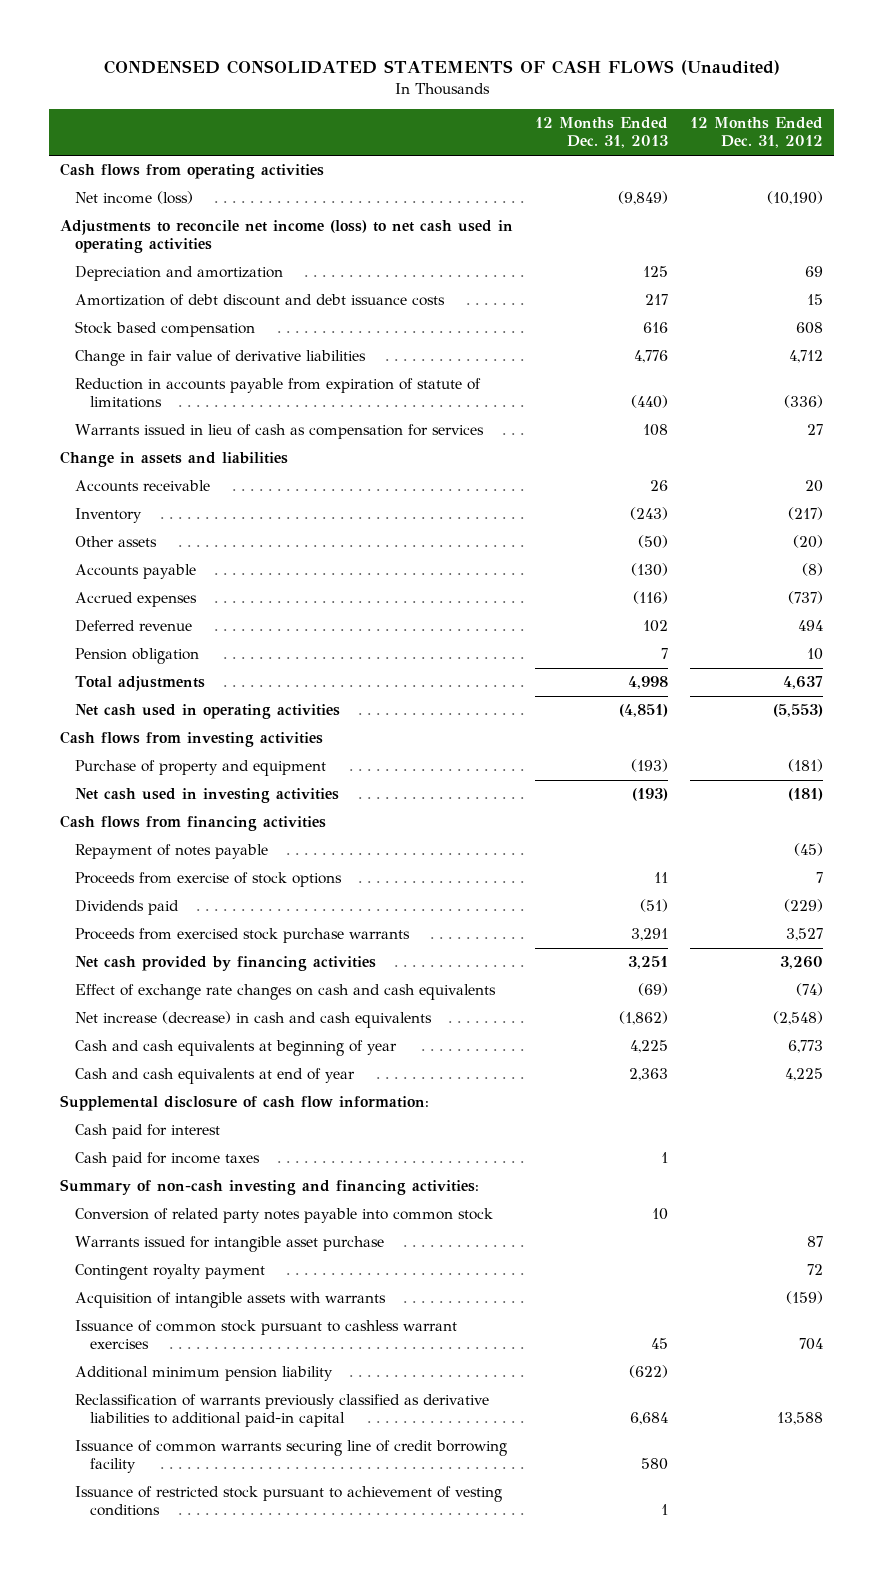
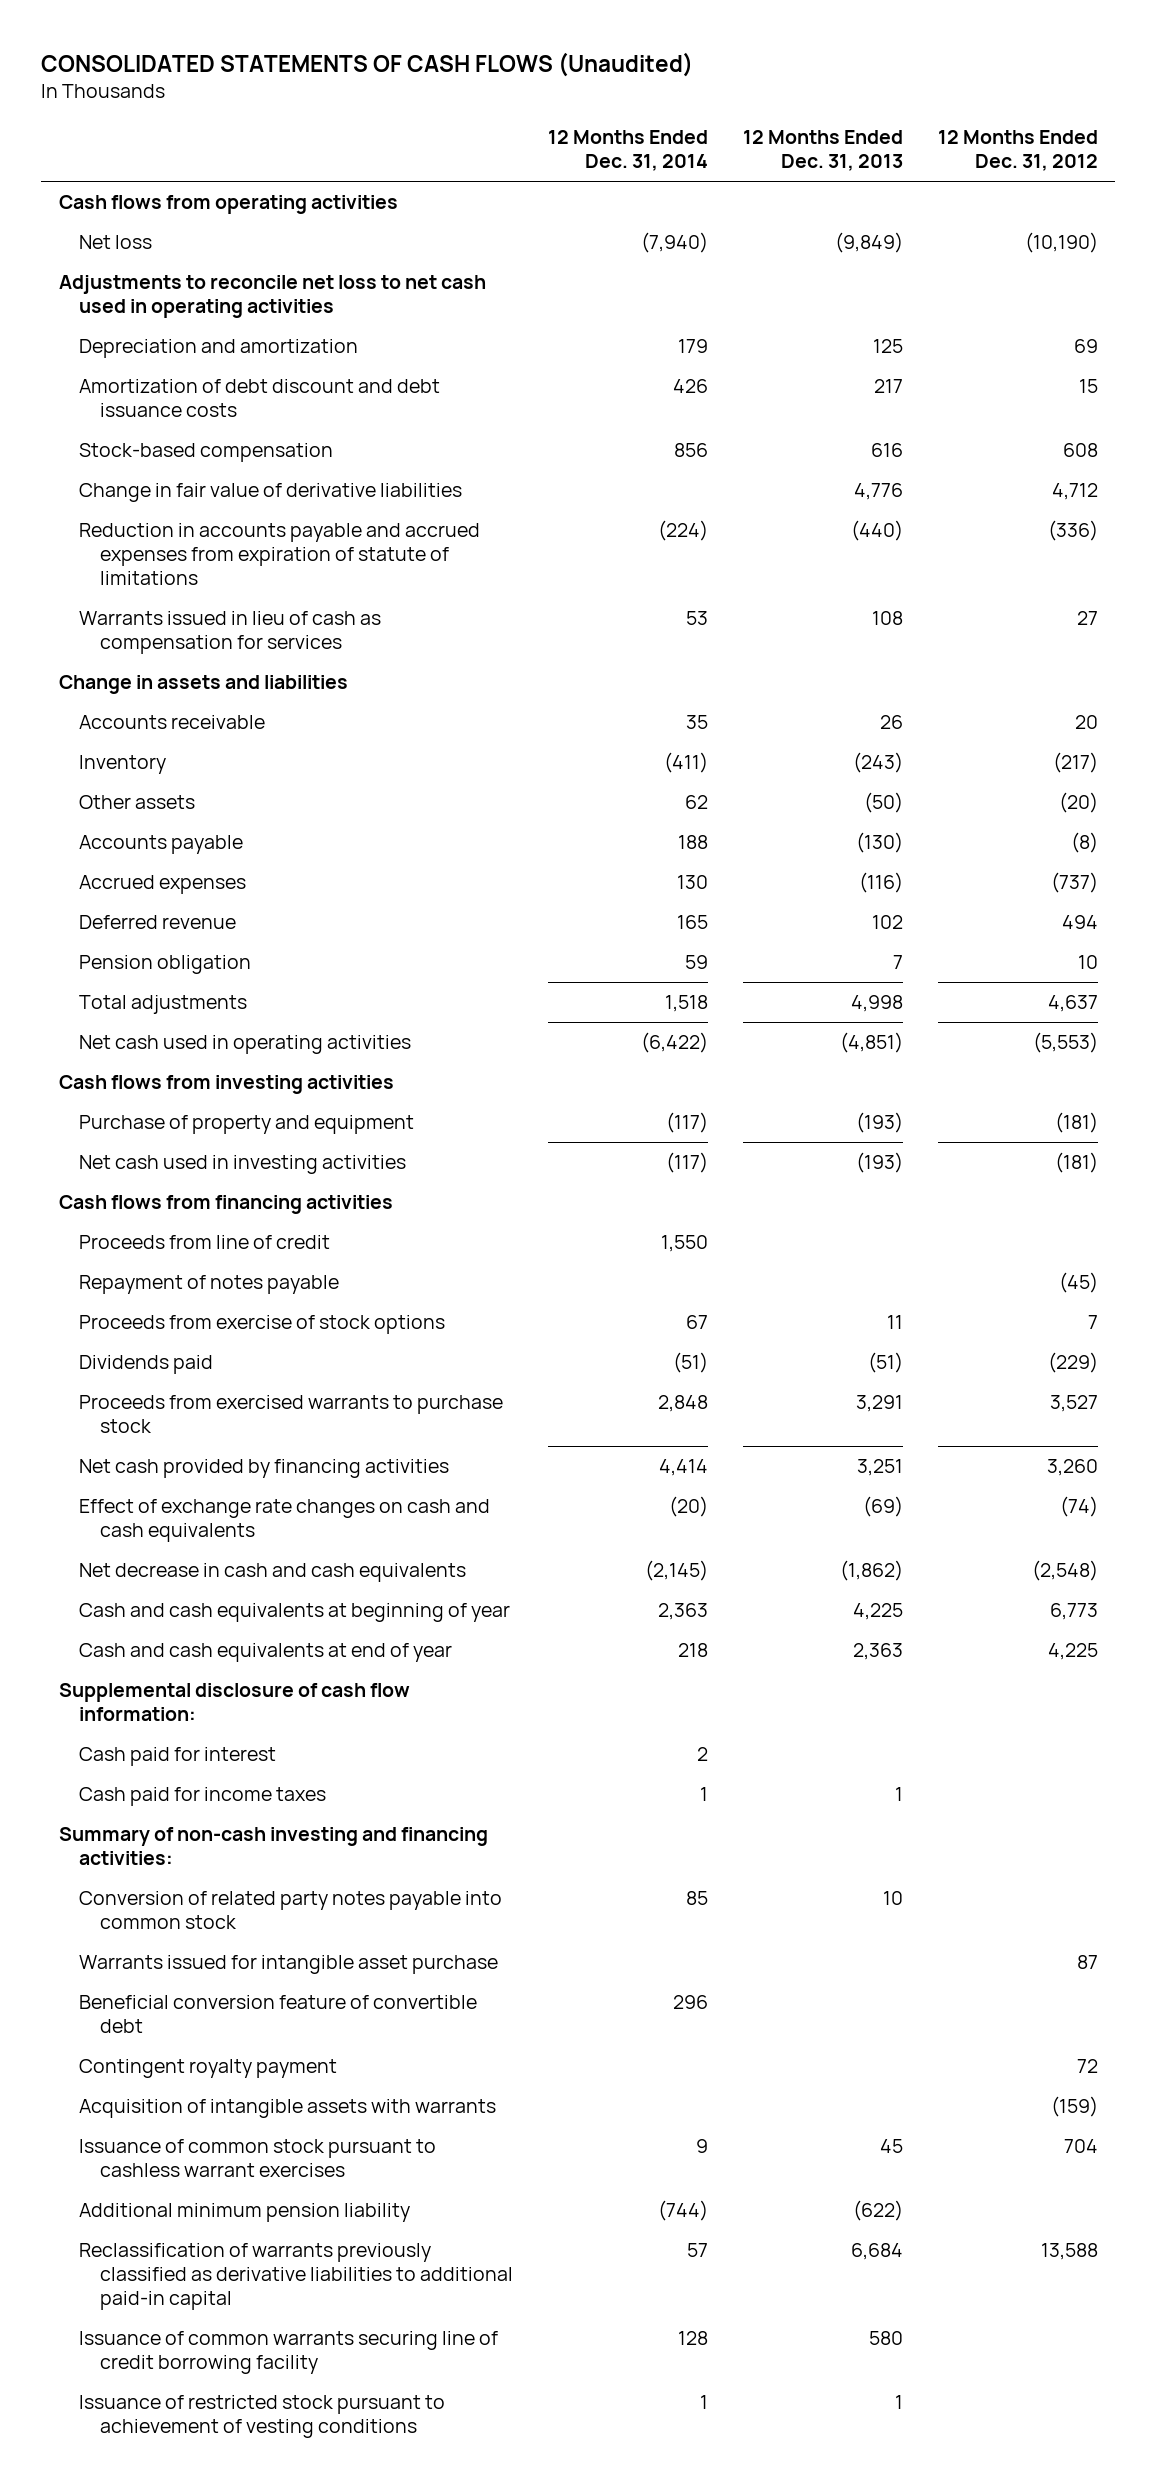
[103,60,780,76] CONDENSED CONSOLIDATED STATEMENTS OF CASH FLOWS (Unaudited) -> [41,51,694,77] CONSOLIDATED STATEMENTS OF CASH FLOWS (Unaudited)
none -> [547,130,708,172] 12 Months Ended Dec. 31, 2014
[75,191,194,205] Net income (loss) -> [79,234,153,249] Net loss
[60,220,514,254] Adjustments to reconcile net income (loss) to net cash used in operating activities -> [58,274,486,319] Adjustments to reconcile net loss to net cash used in operating activities
[75,321,256,338] Stock based compensation -> [79,442,334,462] Stock-based compensation
[75,378,482,409] Reduction in accounts payable from expiration of statute of limitations -> [79,522,481,586] Reduction in accounts payable and accrued expenses from expiration of statute of limitations
none -> [79,1234,331,1249] Proceeds from line of credit
[75,928,411,944] Proceeds from exercised stock purchase warrants -> [79,1394,504,1434] Proceeds from exercised warrants to purchase stock
[75,1011,433,1029] Net increase (decrease) in cash and cash equivalents -> [79,1562,467,1582] Net decrease in cash and cash equivalents
none -> [79,1994,478,2034] Beneficial conversion feature of convertible debt

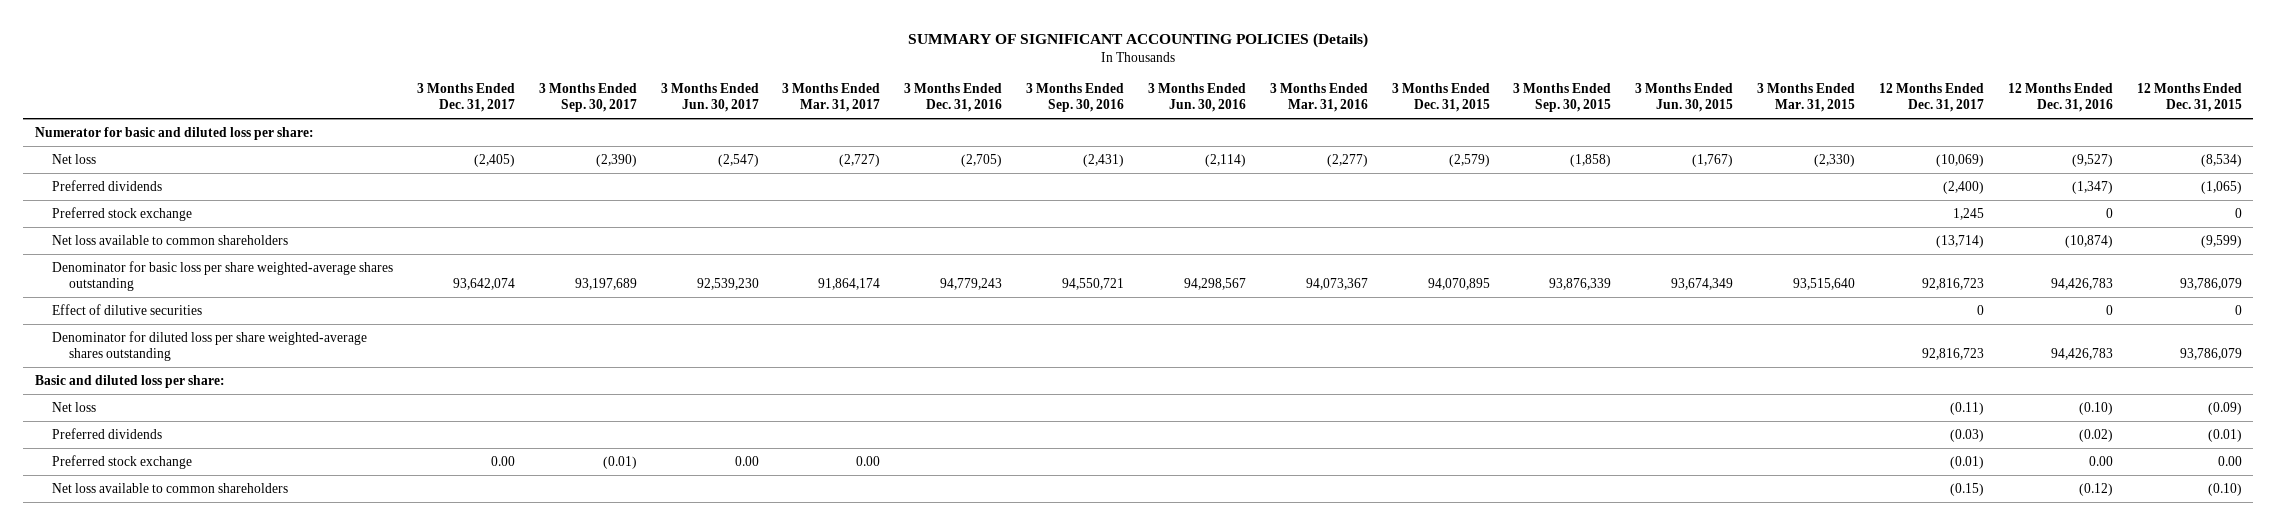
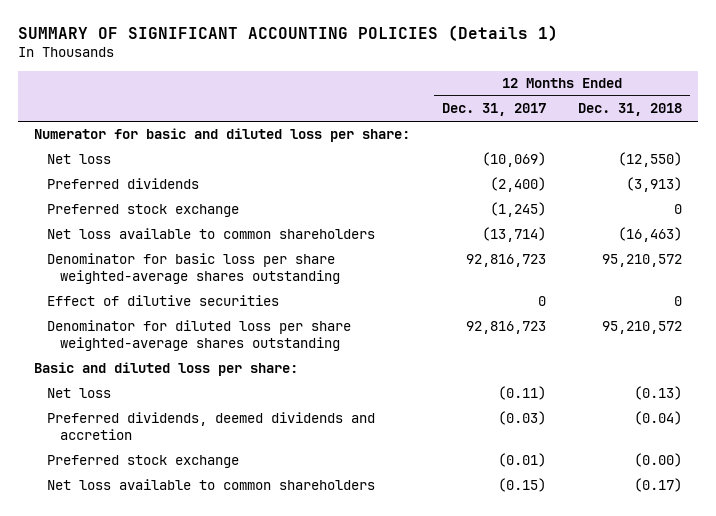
[908,32,1369,48] SUMMARY OF SIGNIFICANT ACCOUNTING POLICIES (Details) -> [18,25,559,42] SUMMARY OF SIGNIFICANT ACCOUNTING POLICIES (Details 1)
[416,82,515,113] 3 Months Ended Dec. 31, 2017 -> none
[538,82,637,113] 3 Months Ended Sep. 30, 2017 -> none
[660,82,759,113] 3 Months Ended Jun. 30, 2017 -> none
[782,82,881,113] 3 Months Ended Mar. 31, 2017 -> none
[904,82,1003,113] 3 Months Ended Dec. 31, 2016 -> none
[1026,82,1125,113] 3 Months Ended Sep. 30, 2016 -> none
[1147,82,1246,113] 3 Months Ended Jun. 30, 2016 -> none
[1269,82,1368,113] 3 Months Ended Mar. 31, 2016 -> none
[1391,82,1490,113] 3 Months Ended Dec. 31, 2015 -> none
[1513,82,1612,113] 3 Months Ended Sep. 30, 2015 -> none
[1635,82,1734,113] 3 Months Ended Jun. 30, 2015 -> none
[1757,82,1856,113] 3 Months Ended Mar. 31, 2015 -> none
[2007,82,2113,113] 12 Months Ended Dec. 31, 2016 -> none
[2136,82,2242,113] 12 Months Ended Dec. 31, 2015 -> none
none -> [577,103,682,117] Dec. 31, 2018
[1952,207,1984,220] 1,245 -> [490,202,547,218] (1,245)
[52,427,163,439] Preferred dividends -> [46,412,375,441] Preferred dividends, deemed dividends and accretion

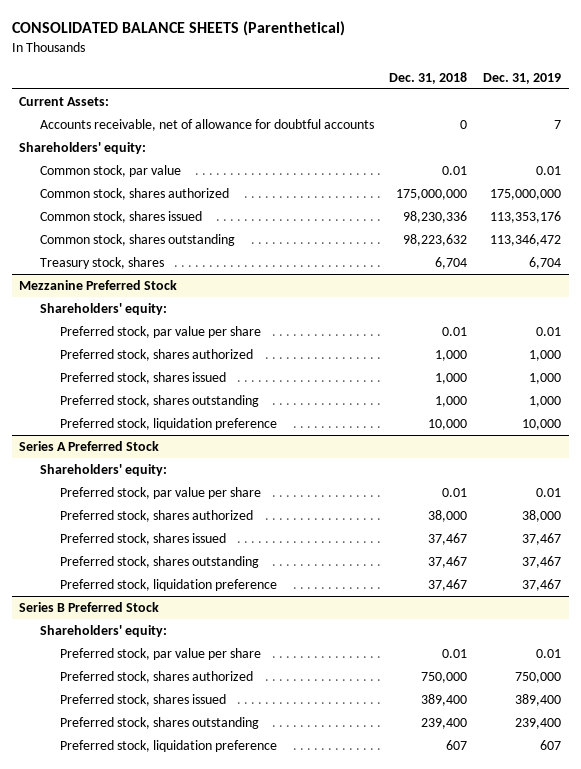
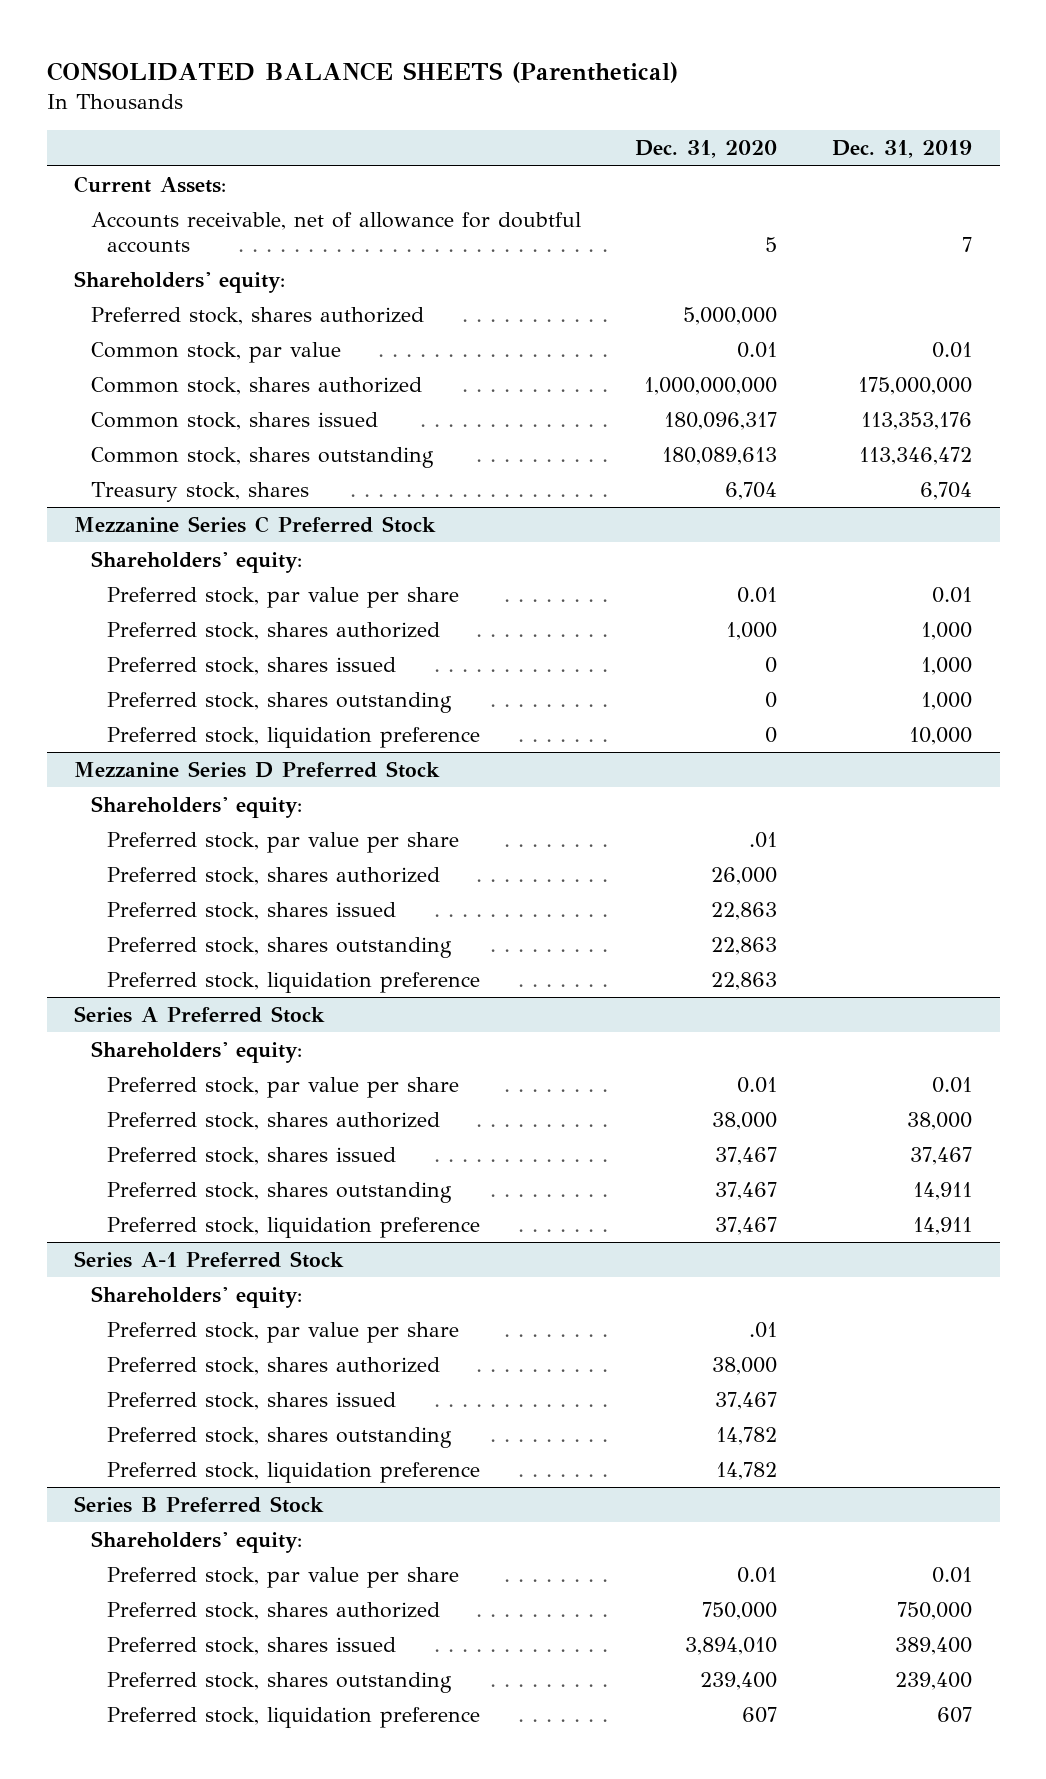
[389,72,468,85] Dec. 31, 2018 -> none
none -> [635,140,778,159] Dec. 31, 2020
none -> [90,307,424,326] Preferred stock, shares authorized
[19,280,178,291] Mezzanine Preferred Stock -> [74,516,437,534] Mezzanine Series C Preferred Stock
none -> [74,761,441,779] Mezzanine Series D Preferred Stock
none -> [90,796,302,819] Shareholders' equity:
none -> [107,832,460,854] Preferred stock, par value per share
none -> [107,867,441,886] Preferred stock, shares authorized
none -> [107,902,397,921] Preferred stock, shares issued
none -> [107,937,453,959] Preferred stock, shares outstanding
none -> [107,972,481,994] Preferred stock, liquidation preference
[522,556,562,569] 37,467 -> [913,1182,973,1201] 14,911
[522,579,562,592] 37,467 -> [913,1217,973,1236] 14,911
none -> [74,1251,345,1269] Series A-1 Preferred Stock
none -> [90,1286,302,1309] Shareholders' equity:
none -> [107,1322,460,1344] Preferred stock, par value per share
none -> [107,1357,441,1376] Preferred stock, shares authorized
none -> [107,1392,397,1411] Preferred stock, shares issued
none -> [107,1427,453,1449] Preferred stock, shares outstanding
none -> [107,1462,481,1484] Preferred stock, liquidation preference

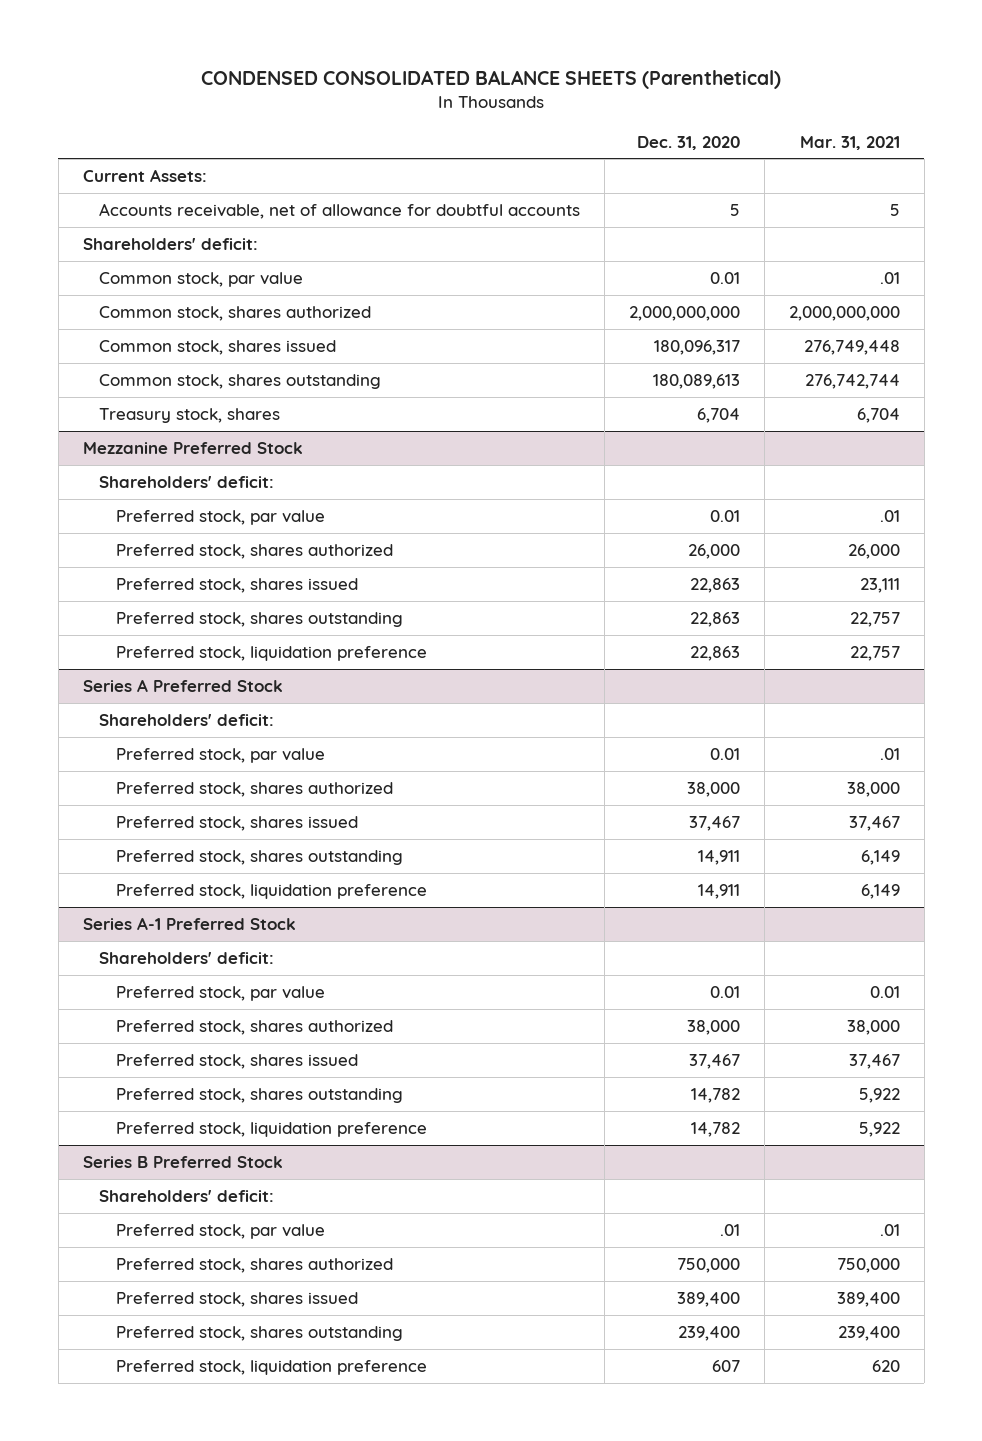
[46,61,678,83] CONSOLIDATED BALANCE SHEETS (Parenthetical) -> [201,69,782,89] CONDENSED CONSOLIDATED BALANCE SHEETS (Parenthetical)
[832,140,973,159] Dec. 31, 2019 -> none
none -> [799,135,900,150] Mar. 31, 2021
[90,307,424,326] Preferred stock, shares authorized -> none
[74,271,286,294] Shareholders' equity: -> [82,237,258,250] Shareholders' deficit:
[644,377,778,396] 1,000,000,000 -> [629,305,741,321] 2,000,000,000
[107,622,441,641] Preferred stock, shares authorized -> none
[107,657,397,676] Preferred stock, shares issued -> none
[107,692,453,714] Preferred stock, shares outstanding -> none
[107,727,481,749] Preferred stock, liquidation preference -> none
[74,761,441,779] Mezzanine Series D Preferred Stock -> none
[90,796,302,819] Shareholders' equity: -> none
[107,832,460,854] Preferred stock, par value per share -> none
[74,516,437,534] Mezzanine Series C Preferred Stock -> [82,441,303,454] Mezzanine Preferred Stock
[90,551,302,574] Shareholders' equity: -> [99,475,275,488] Shareholders' deficit:
[107,587,460,609] Preferred stock, par value per share -> [116,509,326,525] Preferred stock, par value
[90,1041,302,1064] Shareholders' equity: -> [99,713,275,726] Shareholders' deficit:
[107,1077,460,1099] Preferred stock, par value per share -> [116,747,326,763] Preferred stock, par value
[715,1182,778,1201] 37,467 -> [698,849,741,865] 14,911
[715,1217,778,1236] 37,467 -> [698,883,741,899] 14,911
[90,1286,302,1309] Shareholders' equity: -> [99,951,275,964] Shareholders' deficit:
[107,1322,460,1344] Preferred stock, par value per share -> [116,985,326,1001] Preferred stock, par value
[749,1322,778,1339] .01 -> [710,985,741,998] 0.01
[90,1531,302,1554] Shareholders' equity: -> [99,1189,275,1202] Shareholders' deficit:
[107,1567,460,1589] Preferred stock, par value per share -> [116,1223,326,1239] Preferred stock, par value
[737,1567,778,1584] 0.01 -> [720,1223,741,1236] .01
[685,1637,778,1656] 3,894,010 -> [677,1291,741,1307] 389,400

